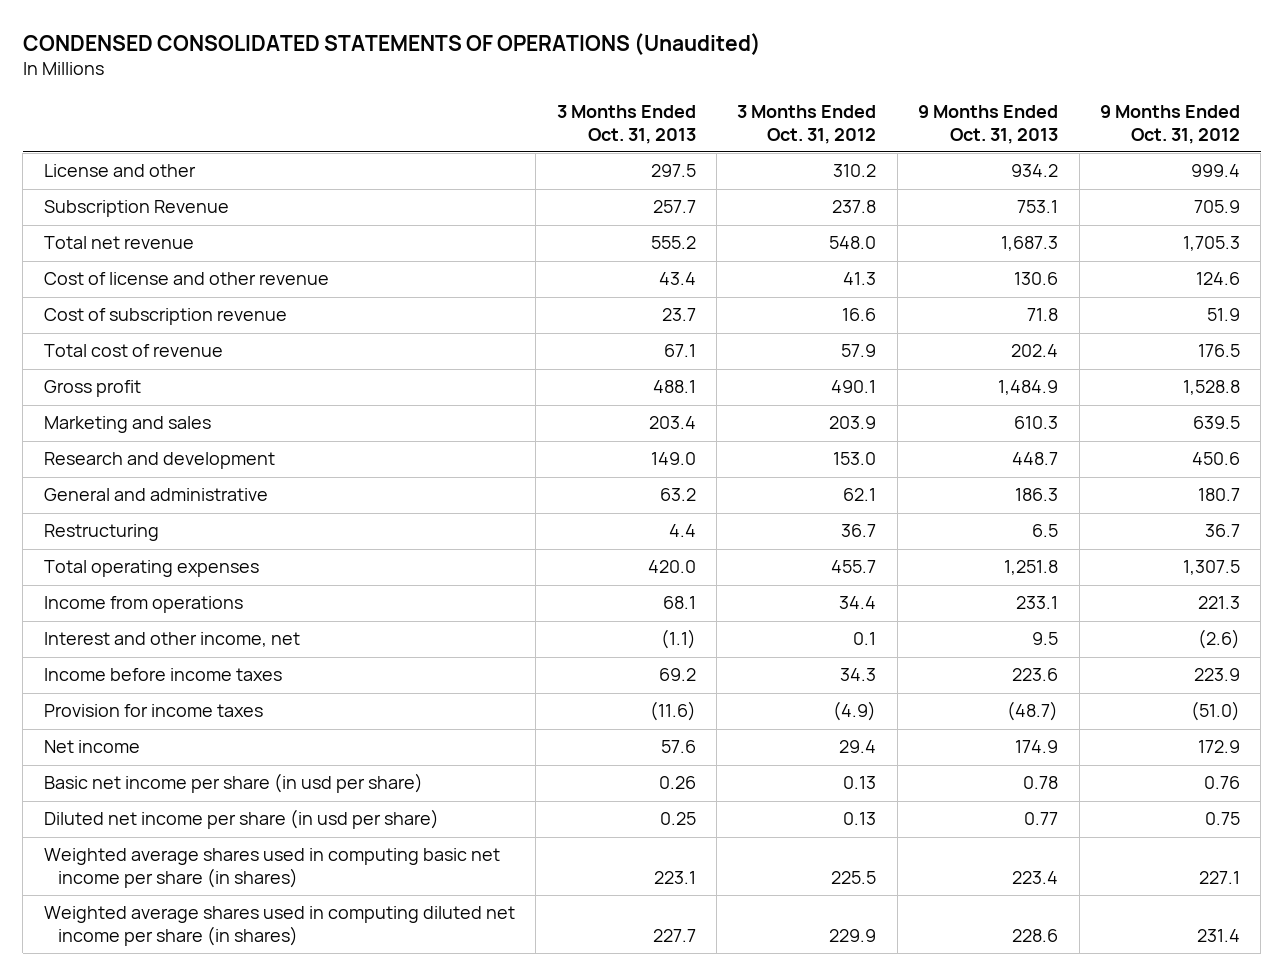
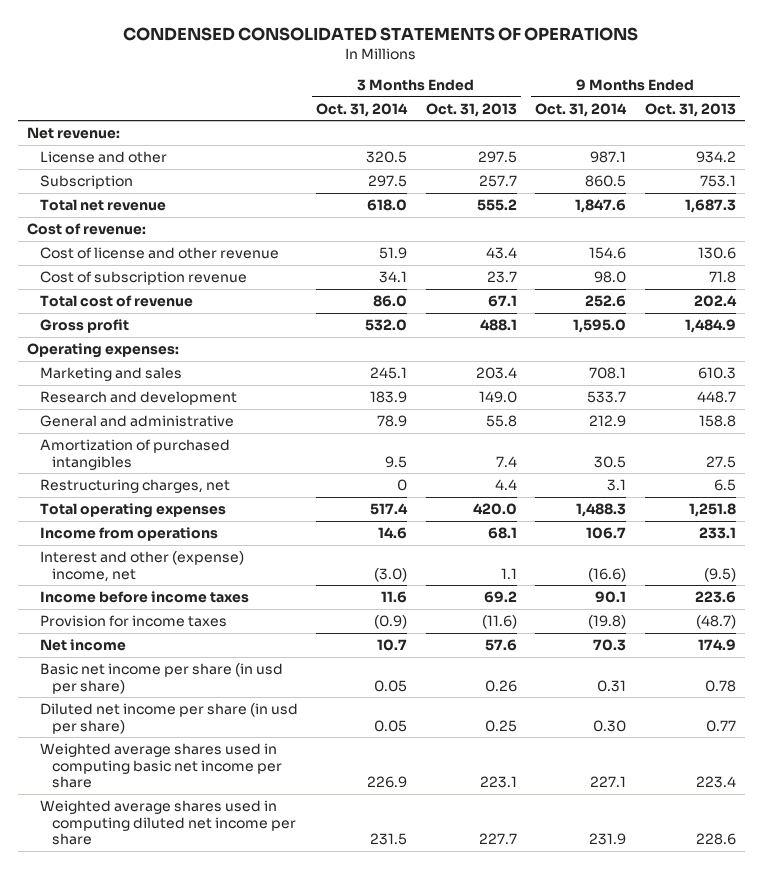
[22,32,761,55] CONDENSED CONSOLIDATED STATEMENTS OF OPERATIONS (Unaudited) -> [123,26,639,41] CONDENSED CONSOLIDATED STATEMENTS OF OPERATIONS
[737,104,877,144] 3 Months Ended Oct. 31, 2012 -> none
[1100,104,1241,144] 9 Months Ended Oct. 31, 2012 -> none
none -> [316,102,409,117] Oct. 31, 2014
none -> [535,102,628,117] Oct. 31, 2014
none -> [27,126,121,139] Net revenue:
[43,200,229,218] Subscription Revenue -> [39,174,133,189] Subscription
none -> [27,222,147,235] Cost of revenue:
none -> [27,342,180,358] Operating expenses:
[659,488,696,502] 63.2 -> [485,414,517,427] 55.8
[1015,488,1059,502] 186.3 -> [698,414,736,427] 158.8
none -> [39,438,230,470] Amortization of purchased intangibles
[43,524,159,542] Restructuring -> [39,478,230,493] Restructuring charges, net
[43,632,300,648] Interest and other income, net -> [39,550,244,582] Interest and other (expense) income, net
[660,629,696,650] (1.1) -> [500,567,517,579] 1.1
[1032,632,1059,646] 9.5 -> [703,567,736,582] (9.5)
[43,848,500,889] Weighted average shares used in computing basic net income per share (in shares) -> [39,742,283,789] Weighted average shares used in computing basic net income per share
[43,906,515,947] Weighted average shares used in computing diluted net income per share (in shares) -> [39,799,297,846] Weighted average shares used in computing diluted net income per share

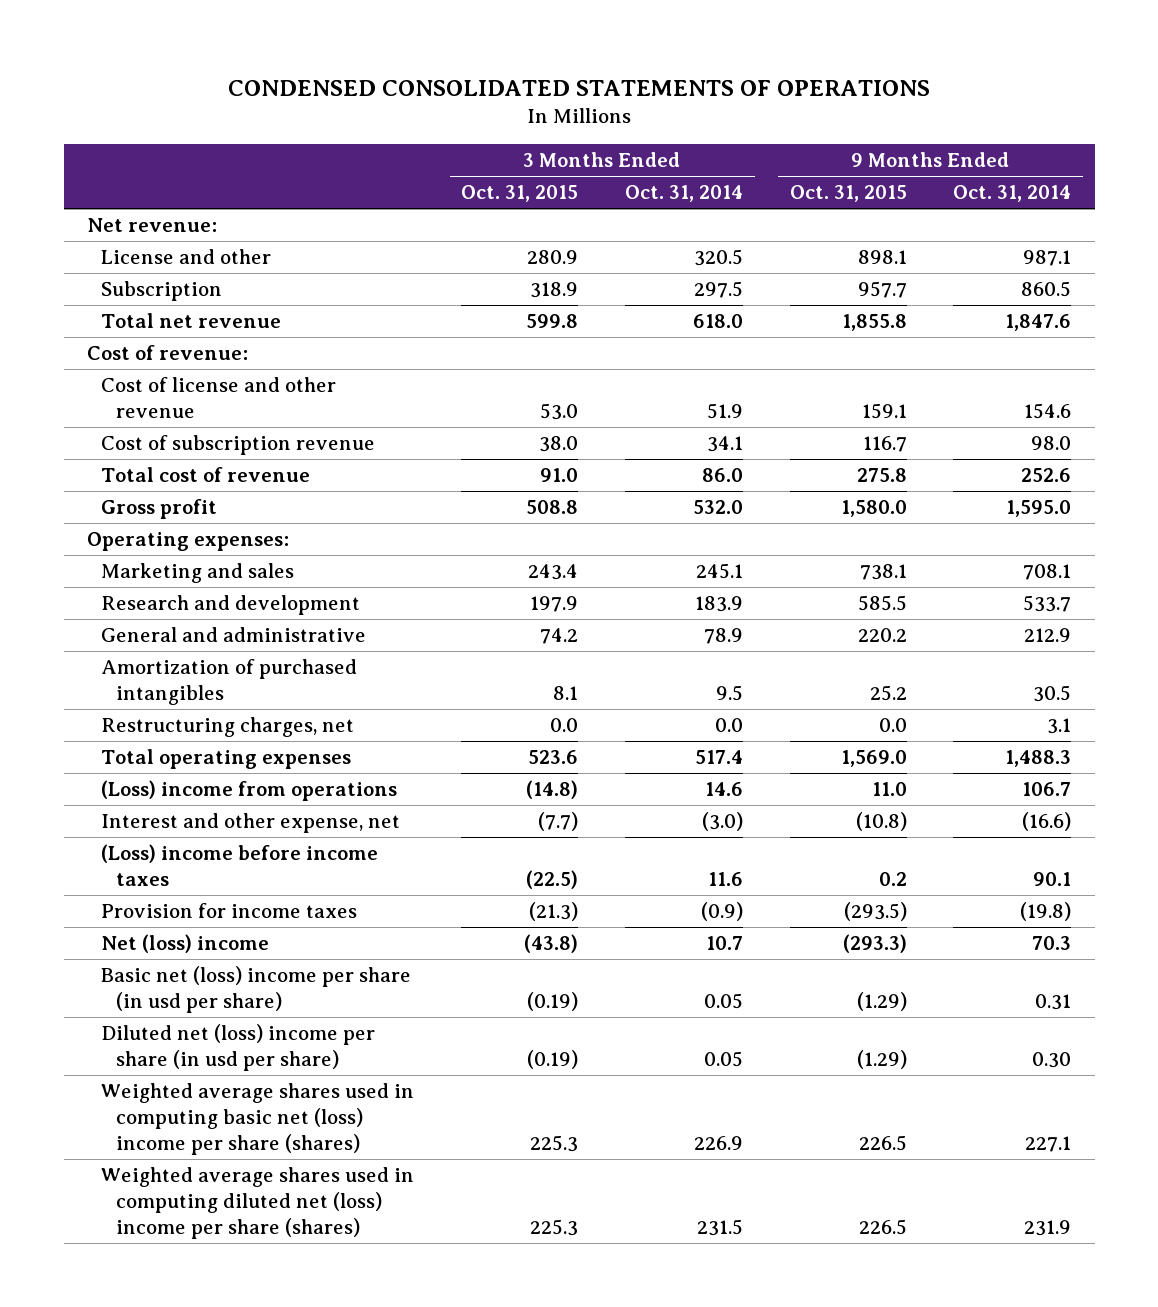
[425,102,517,117] Oct. 31, 2013 -> none
[644,102,736,117] Oct. 31, 2013 -> none
none -> [461,185,579,203] Oct. 31, 2015
none -> [789,185,907,203] Oct. 31, 2015
[397,478,408,491] 0 -> [714,718,743,733] 0.0
[39,526,218,541] Income from operations -> [101,780,398,802] (Loss) income from operations
[39,550,244,582] Interest and other (expense) income, net -> [101,813,401,834] Interest and other expense, net
[39,590,249,603] Income before income taxes -> [101,844,379,887] (Loss) income before income taxes
[39,638,126,651] Net income -> [101,934,270,954] Net (loss) income
[39,662,283,694] Basic net income per share (in usd per share) -> [101,966,412,1014] Basic net (loss) income per share (in usd per share)
[39,702,298,734] Diluted net income per share (in usd per share) -> [101,1024,376,1072] Diluted net (loss) income per share (in usd per share)
[39,742,283,789] Weighted average shares used in computing basic net income per share -> [101,1083,415,1155] Weighted average shares used in computing basic net (loss) income per share (shares)
[39,799,297,846] Weighted average shares used in computing diluted net income per share -> [101,1167,415,1239] Weighted average shares used in computing diluted net (loss) income per share (shares)

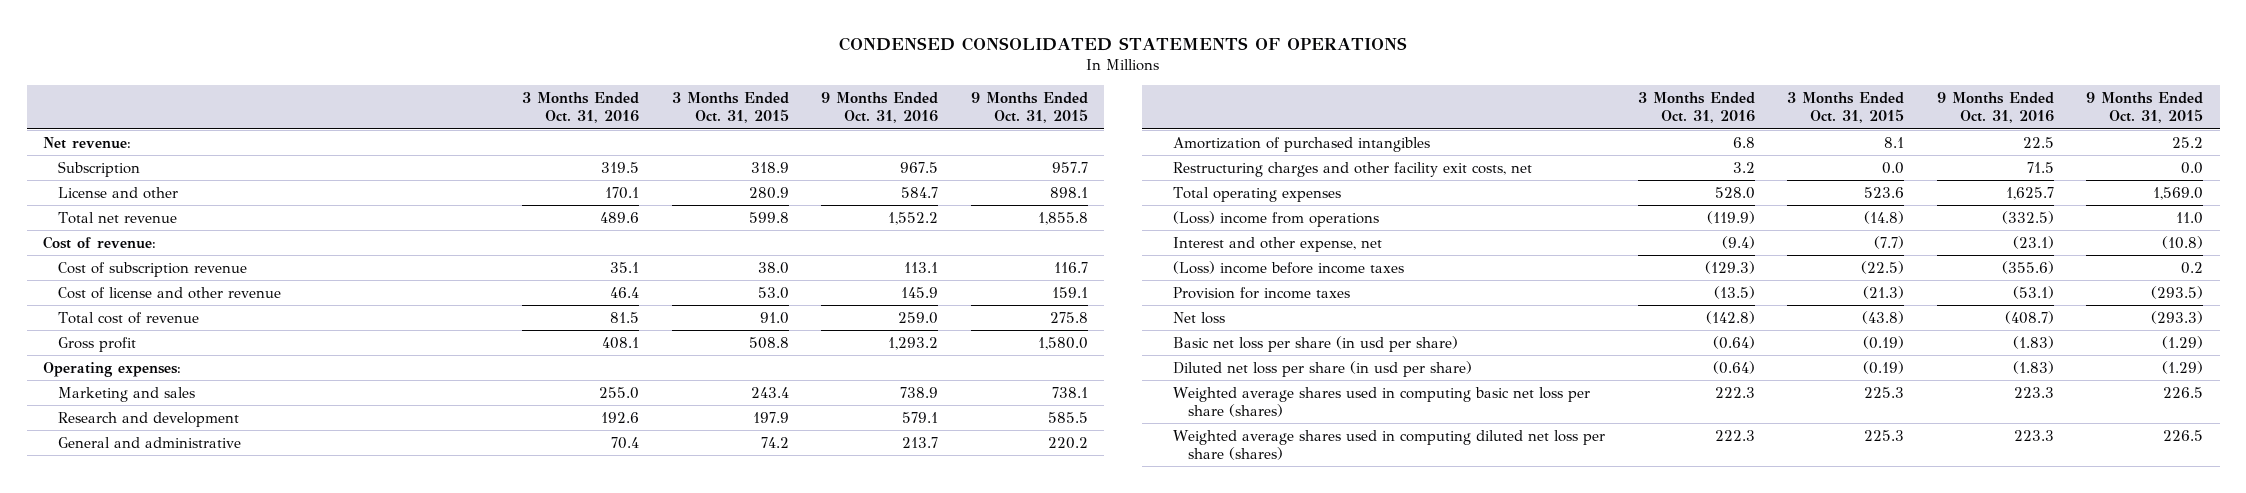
[624,185,743,203] Oct. 31, 2014 -> none
[953,185,1072,203] Oct. 31, 2014 -> none
none -> [522,92,640,124] 3 Months Ended Oct. 31, 2016
none -> [821,92,939,124] 9 Months Ended Oct. 31, 2016
[101,249,272,265] License and other -> [57,186,178,199] License and other
[101,377,337,419] Cost of license and other revenue -> [57,286,281,299] Cost of license and other revenue
[101,717,355,738] Restructuring charges, net -> [1173,161,1533,177] Restructuring charges and other facility exit costs, net
[101,934,270,954] Net (loss) income -> [1173,311,1226,324] Net loss
[101,966,412,1014] Basic net (loss) income per share (in usd per share) -> [1173,335,1459,352] Basic net loss per share (in usd per share)
[101,1024,376,1072] Diluted net (loss) income per share (in usd per share) -> [1173,360,1473,377] Diluted net loss per share (in usd per share)
[101,1083,415,1155] Weighted average shares used in computing basic net (loss) income per share (shares) -> [1173,386,1591,418] Weighted average shares used in computing basic net loss per share (shares)
[101,1167,415,1239] Weighted average shares used in computing diluted net (loss) income per share (shares) -> [1173,429,1606,461] Weighted average shares used in computing diluted net loss per share (shares)

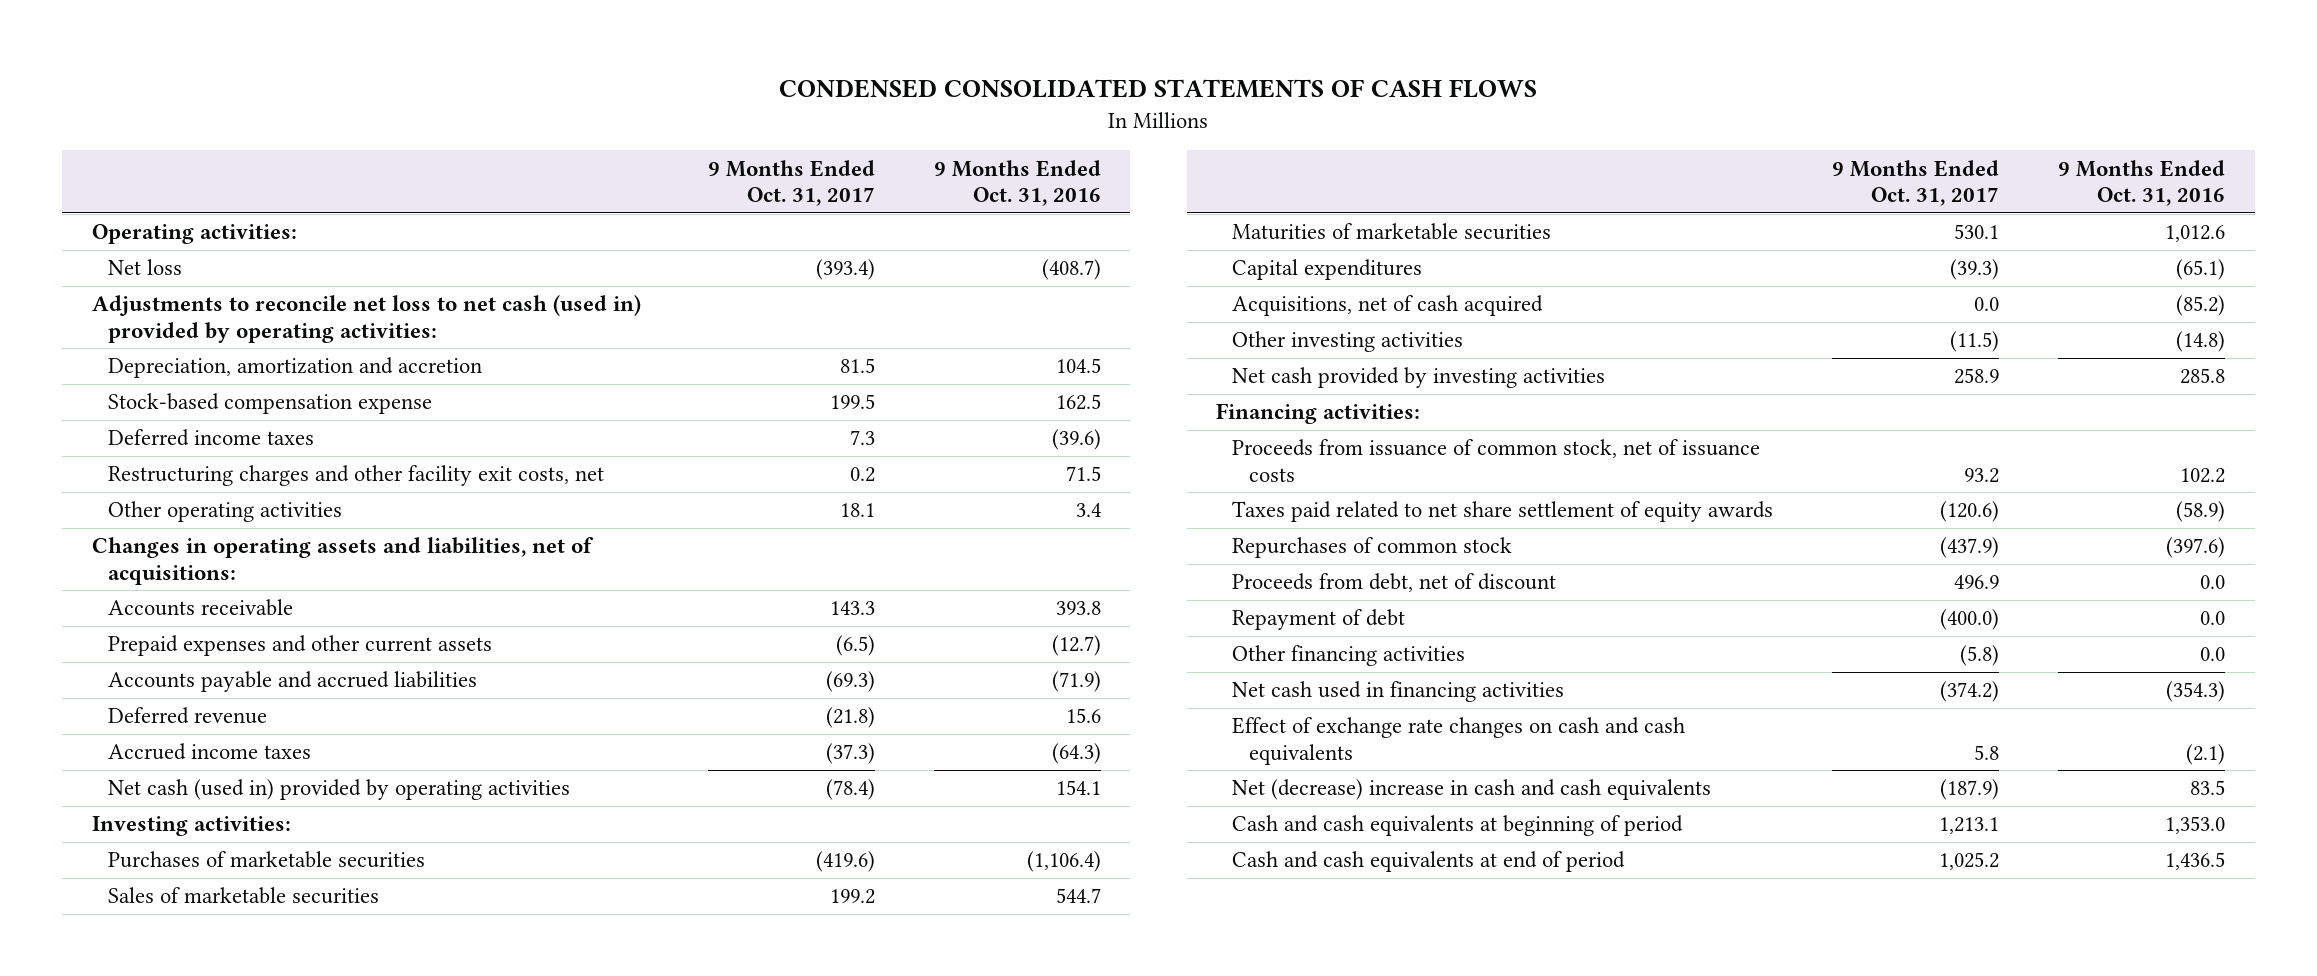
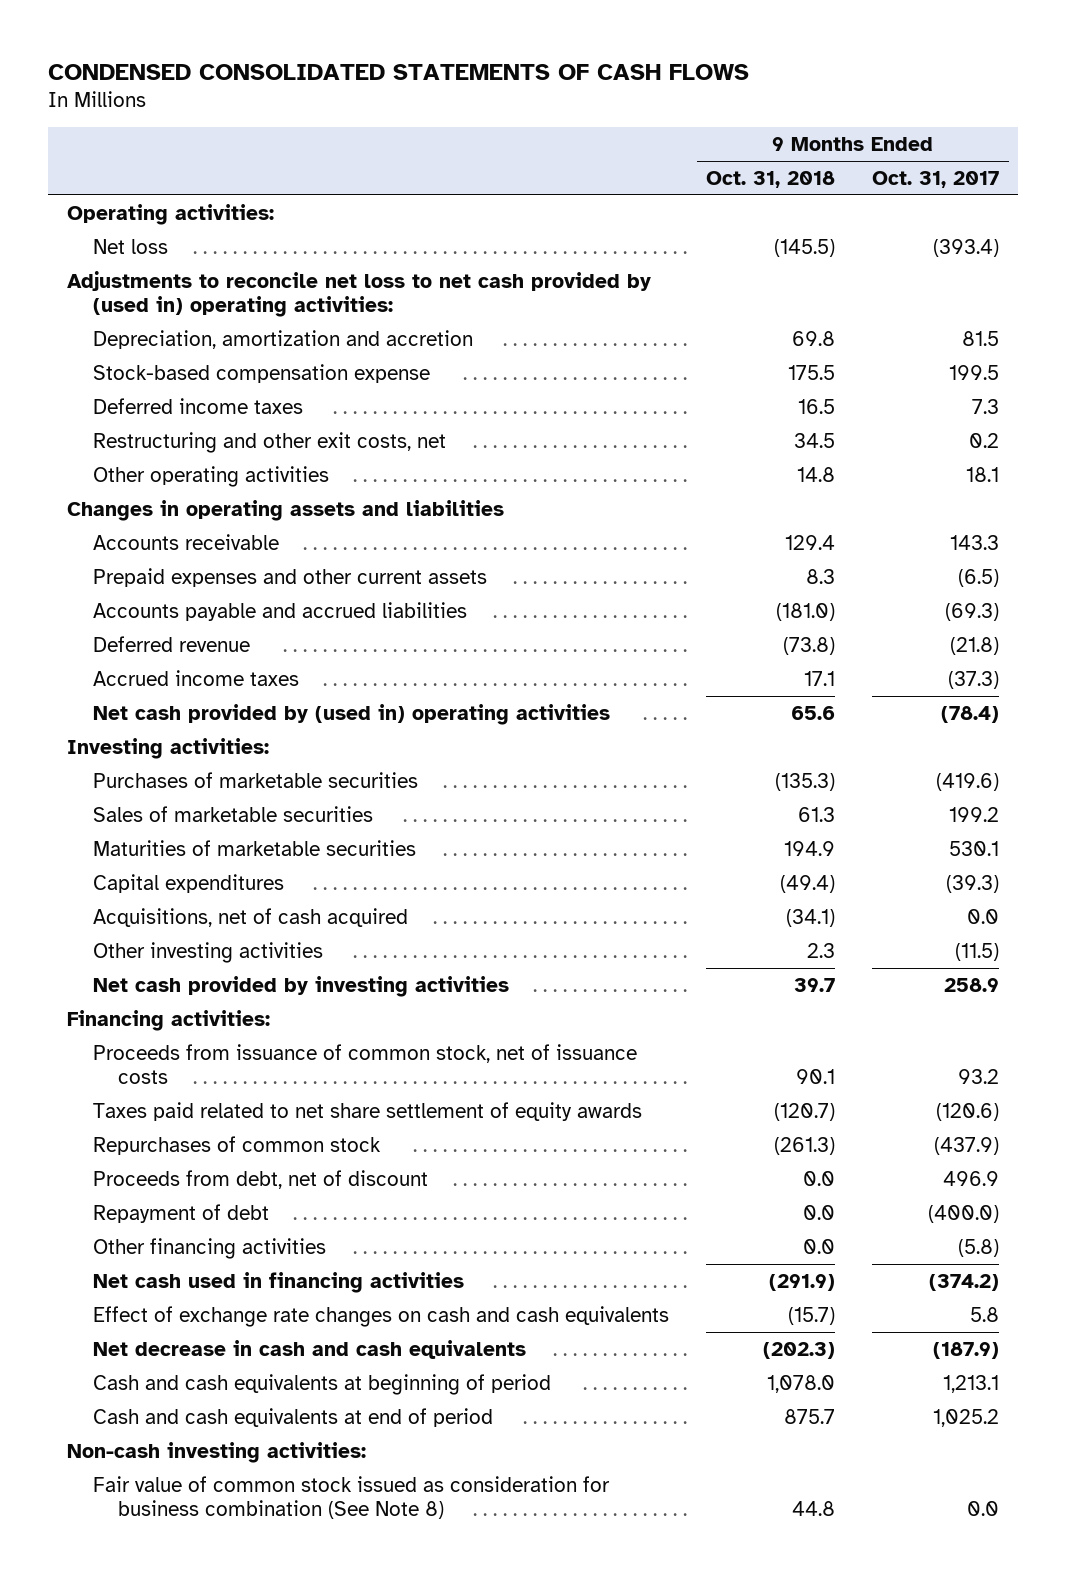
[933,159,1101,206] 9 Months Ended Oct. 31, 2016 -> none
none -> [706,170,836,188] Oct. 31, 2018
[91,295,641,343] Adjustments to reconcile net loss to net cash (used in) provided by operating activities: -> [66,270,651,318] Adjustments to reconcile net loss to net cash provided by (used in) operating activities:
[107,465,604,487] Restructuring charges and other facility exit costs, net -> [92,431,446,453] Restructuring and other exit costs, net
[91,537,594,585] Changes in operating assets and liabilities, net of acquisitions: -> [66,499,504,521] Changes in operating assets and liabilities
[107,779,570,801] Net cash (used in) provided by operating activities -> [92,703,610,725] Net cash provided by (used in) operating activities
[1232,779,1712,801] Net (decrease) increase in cash and cash equivalents -> [92,1339,526,1359] Net decrease in cash and cash equivalents
none -> [66,1441,366,1463] Non-cash investing activities:
none -> [92,1475,610,1520] Fair value of common stock issued as consideration for business combination (See Note 8)

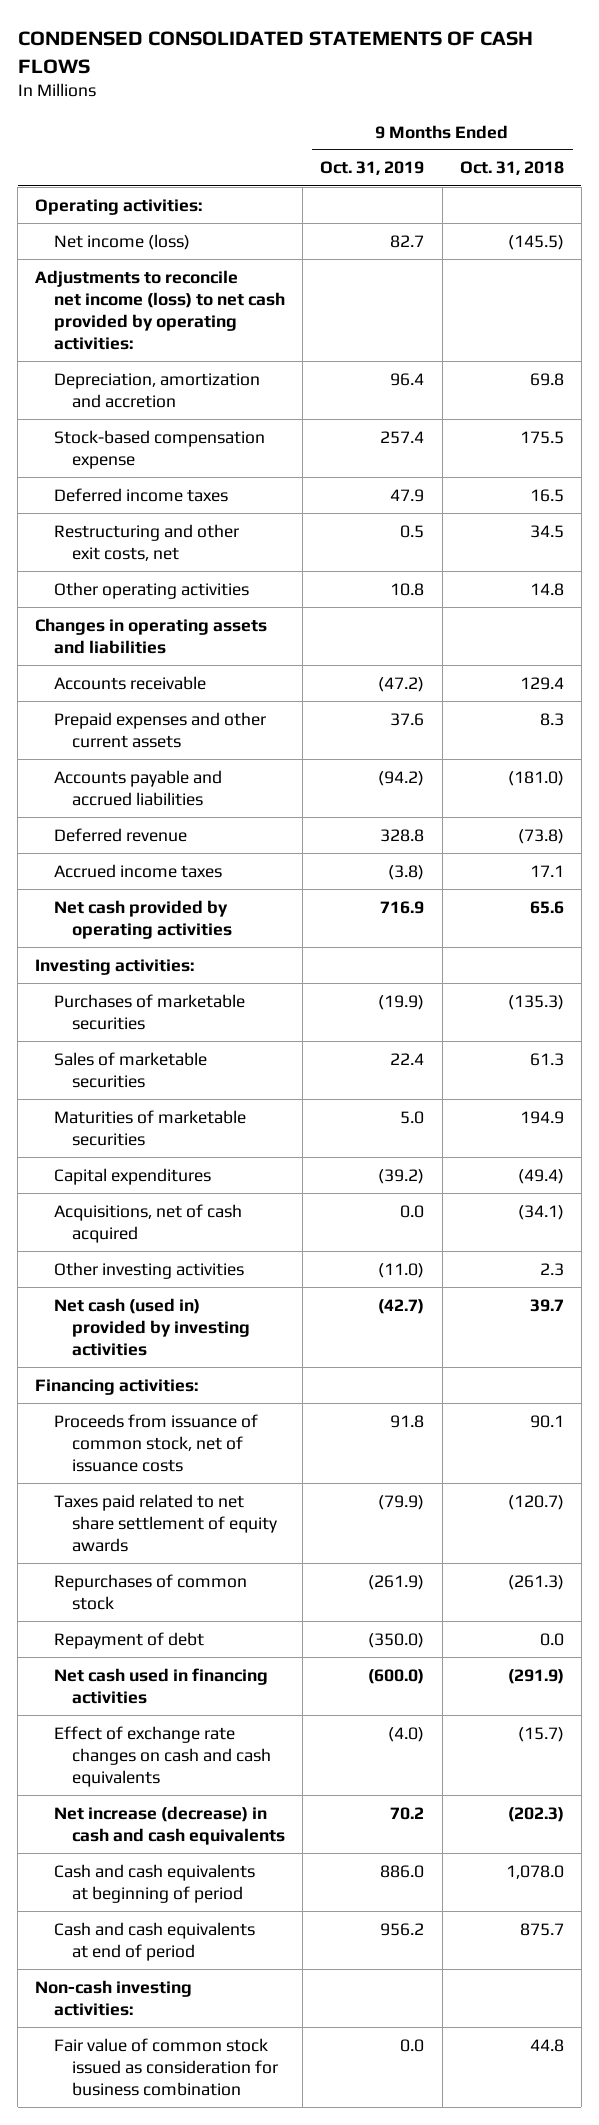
[872,170,1000,188] Oct. 31, 2017 -> none
none -> [320,161,425,176] Oct. 31, 2019
[92,238,168,254] Net loss -> [53,233,190,250] Net income (loss)
[66,270,651,318] Adjustments to reconcile net loss to net cash provided by (used in) operating activities: -> [35,269,285,351] Adjustments to reconcile net income (loss) to net cash provided by operating activities:
[92,703,610,725] Net cash provided by (used in) operating activities -> [53,899,232,939] Net cash provided by operating activities
[92,975,509,997] Net cash provided by investing activities -> [53,1297,250,1356] Net cash (used in) provided by investing activities
[92,1169,428,1189] Proceeds from debt, net of discount -> none
[92,1237,326,1259] Other financing activities -> none
[92,1339,526,1359] Net decrease in cash and cash equivalents -> [53,1805,285,1845] Net increase (decrease) in cash and cash equivalents
[92,1475,610,1520] Fair value of common stock issued as consideration for business combination (See Note 8) -> [53,2037,278,2096] Fair value of common stock issued as consideration for business combination

